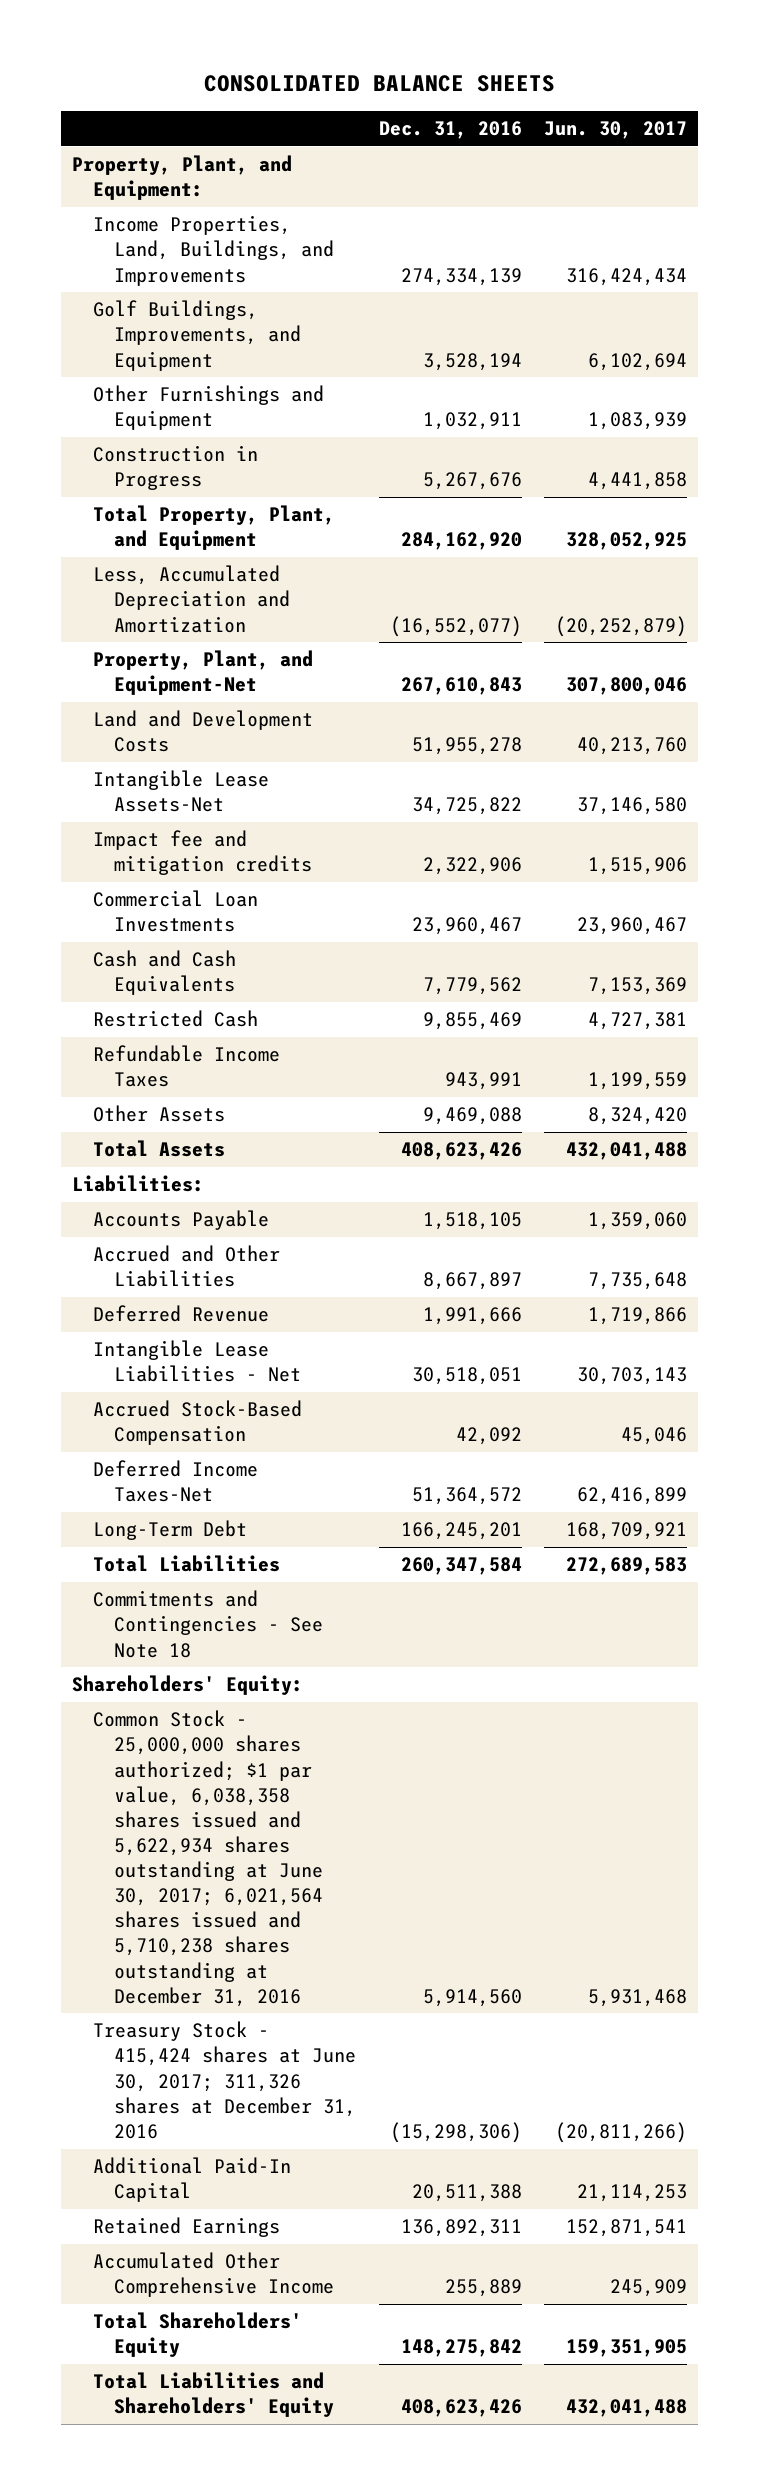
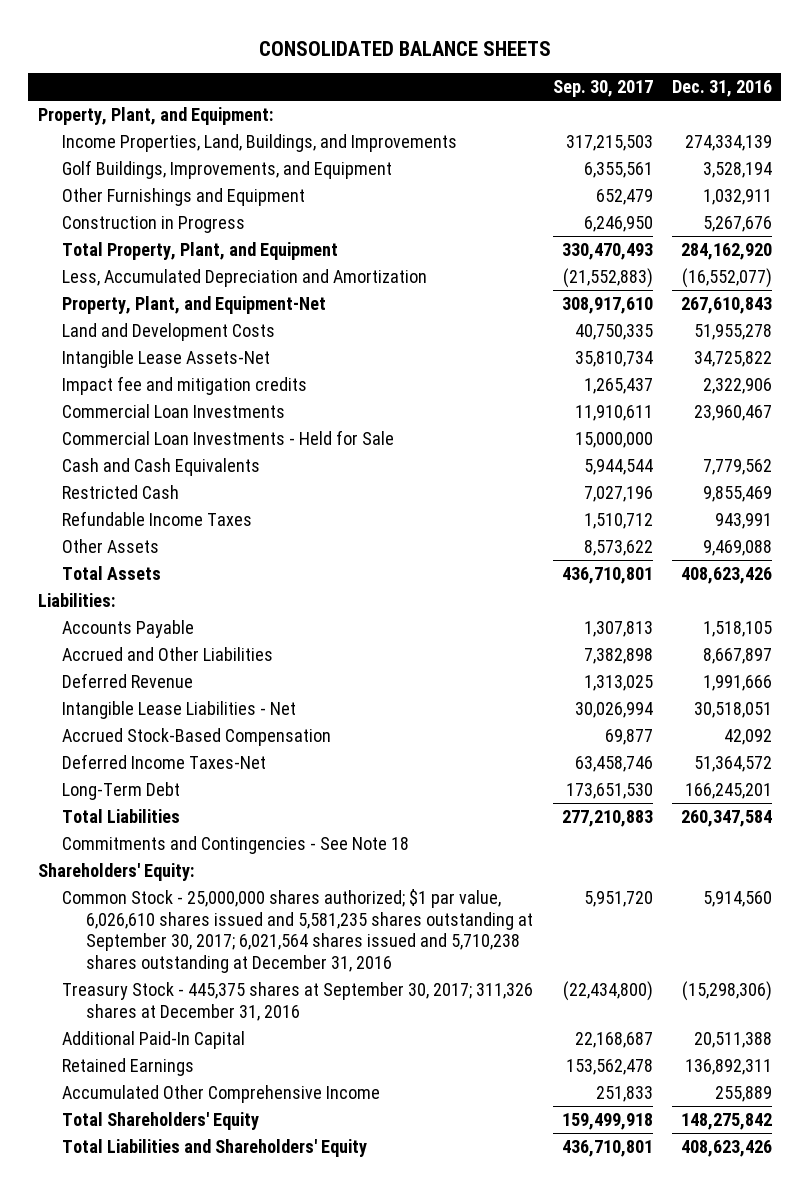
[543,121,687,140] Jun. 30, 2017 -> none
none -> [552,80,653,98] Sep. 30, 2017
none -> [62,429,395,445] Commercial Loan Investments - Held for Sale
[93,1710,324,2007] Common Stock - 25,000,000 shares authorized; $1 par value, 6,038,358 shares issued and 5,622,934 shares outstanding at June 30, 2017; 6,021,564 shares issued and 5,710,238 shares outstanding at December 31, 2016 -> [62,888,534,974] Common Stock - 25,000,000 shares authorized; $1 par value, 6,026,610 shares issued and 5,581,235 shares outstanding at September 30, 2017; 6,021,564 shares issued and 5,710,238 shares outstanding at December 31, 2016
[93,2021,357,2139] Treasury Stock - 415,424 shares at June 30, 2017; 311,326 shares at December 31, 2016 -> [62,981,534,1021] Treasury Stock - 445,375 shares at September 30, 2017; 311,326 shares at December 31, 2016

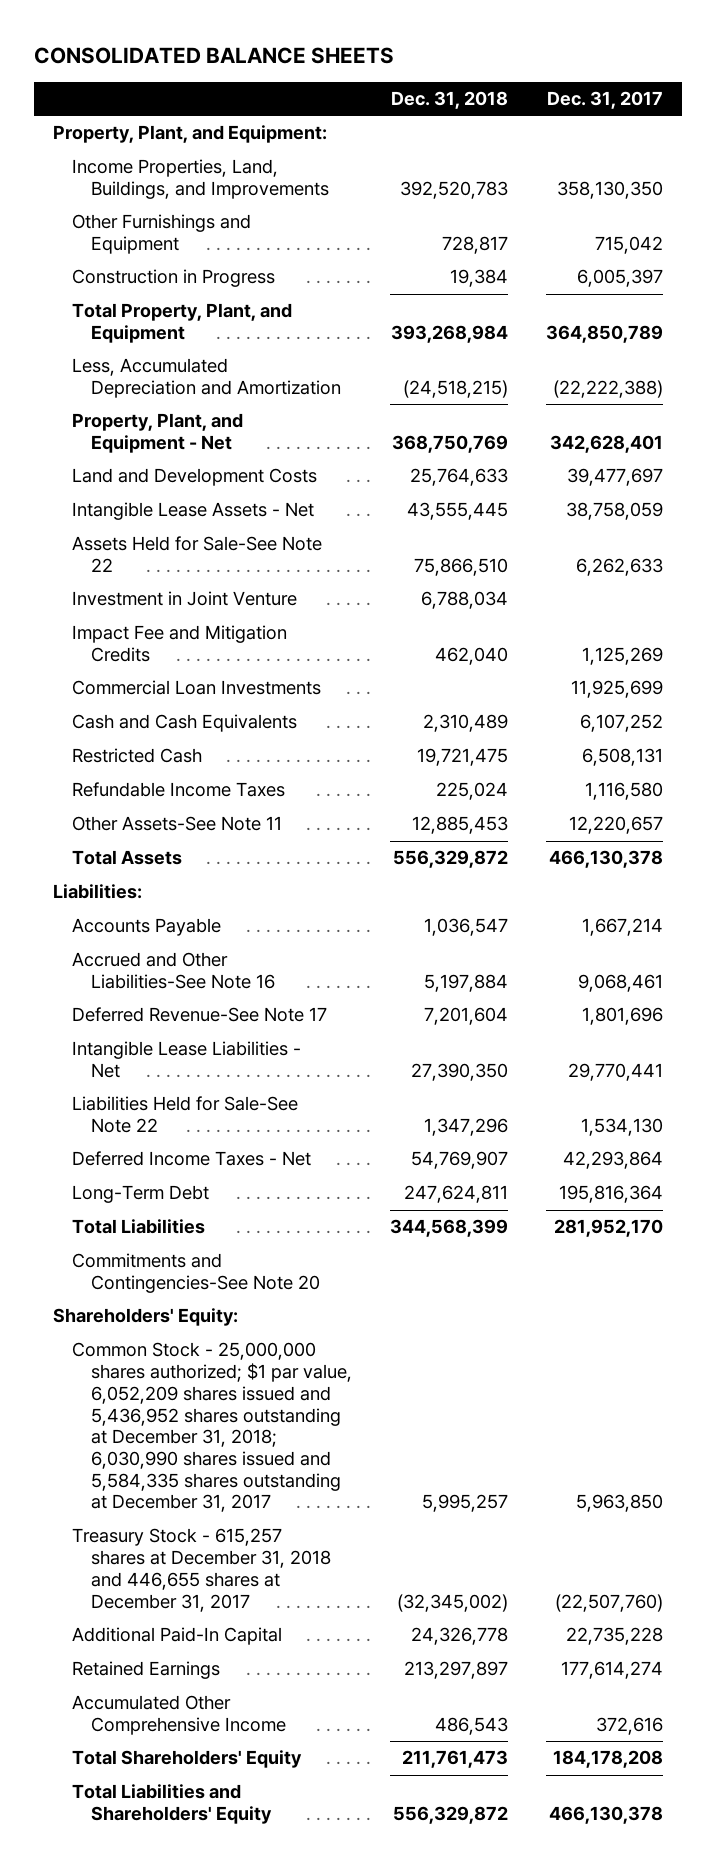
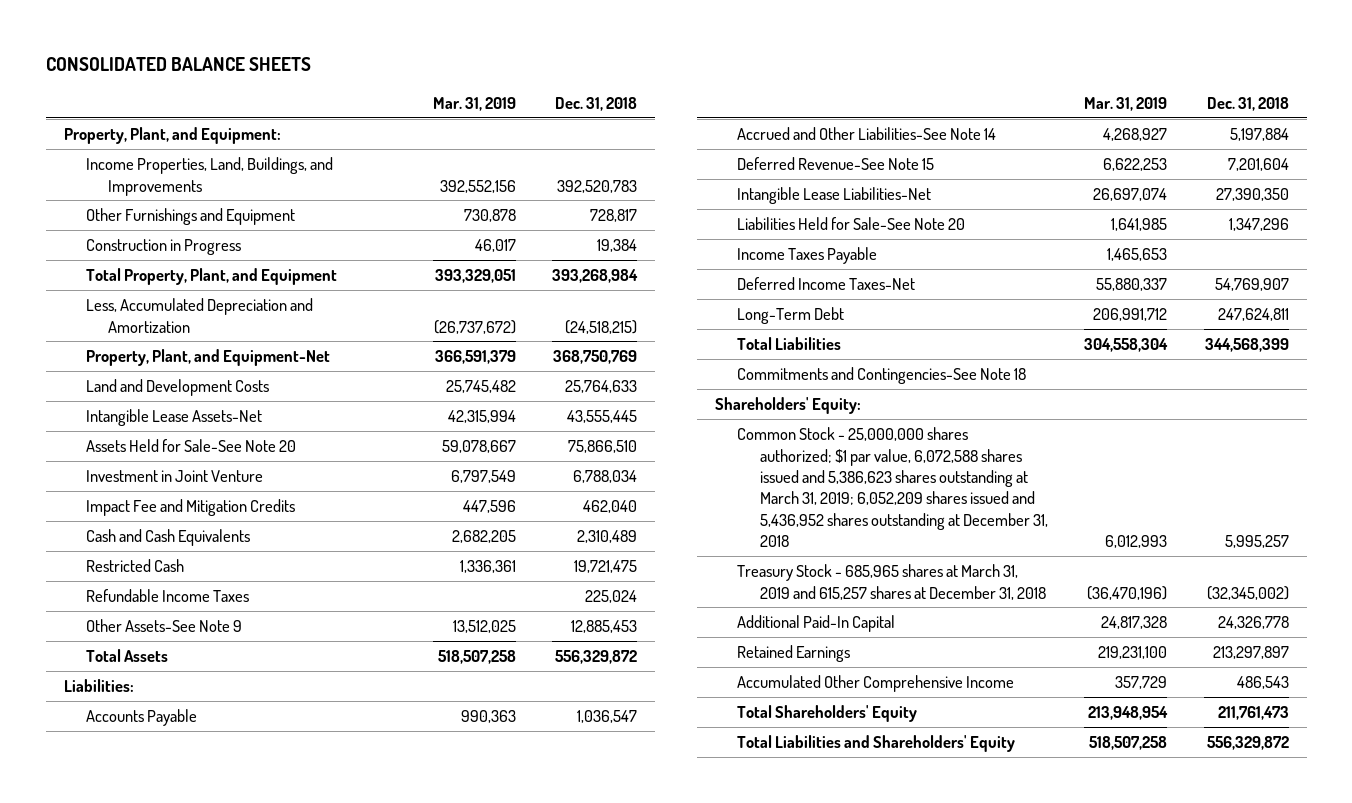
[547,91,664,110] Dec. 31, 2017 -> none
none -> [432,97,516,112] Mar. 31, 2019
[72,413,244,454] Property, Plant, and Equipment - Net -> [86,349,331,367] Property, Plant, and Equipment-Net
[72,502,315,521] Intangible Lease Assets - Net -> [86,409,263,427] Intangible Lease Assets-Net
[72,536,323,573] Assets Held for Sale-See Note 22 -> [86,439,297,453] Assets Held for Sale-See Note 20
[72,680,322,696] Commercial Loan Investments -> none
[72,816,283,832] Other Assets-See Note 11 -> [86,619,243,633] Other Assets-See Note 9
[72,952,276,990] Accrued and Other Liabilities-See Note 16 -> [737,127,997,141] Accrued and Other Liabilities-See Note 14
[72,1007,328,1023] Deferred Revenue-See Note 17 -> [737,157,935,171] Deferred Revenue-See Note 15
[72,1041,302,1079] Intangible Lease Liabilities - Net -> [737,187,932,205] Intangible Lease Liabilities-Net
[72,1096,299,1134] Liabilities Held for Sale-See Note 22 -> [737,217,966,231] Liabilities Held for Sale-See Note 20
none -> [737,247,878,265] Income Taxes Payable
[72,1151,312,1167] Deferred Income Taxes - Net -> [737,277,916,291] Deferred Income Taxes-Net
[72,1253,321,1294] Commitments and Contingencies-See Note 20 -> [737,367,1027,385] Commitments and Contingencies-See Note 18
[72,1342,353,1513] Common Stock - 25,000,000 shares authorized; $1 par value, 6,052,209 shares issued and 5,436,952 shares outstanding at December 31, 2018; 6,030,990 shares issued and 5,584,335 shares outstanding at December 31, 2017 -> [737,427,1048,548] Common Stock - 25,000,000 shares authorized; $1 par value, 6,072,588 shares issued and 5,386,623 shares outstanding at March 31, 2019; 6,052,209 shares issued and 5,436,952 shares outstanding at December 31, 2018
[72,1528,332,1612] Treasury Stock - 615,257 shares at December 31, 2018 and 446,655 shares at December 31, 2017 -> [737,564,1046,600] Treasury Stock - 685,965 shares at March 31, 2019 and 615,257 shares at December 31, 2018

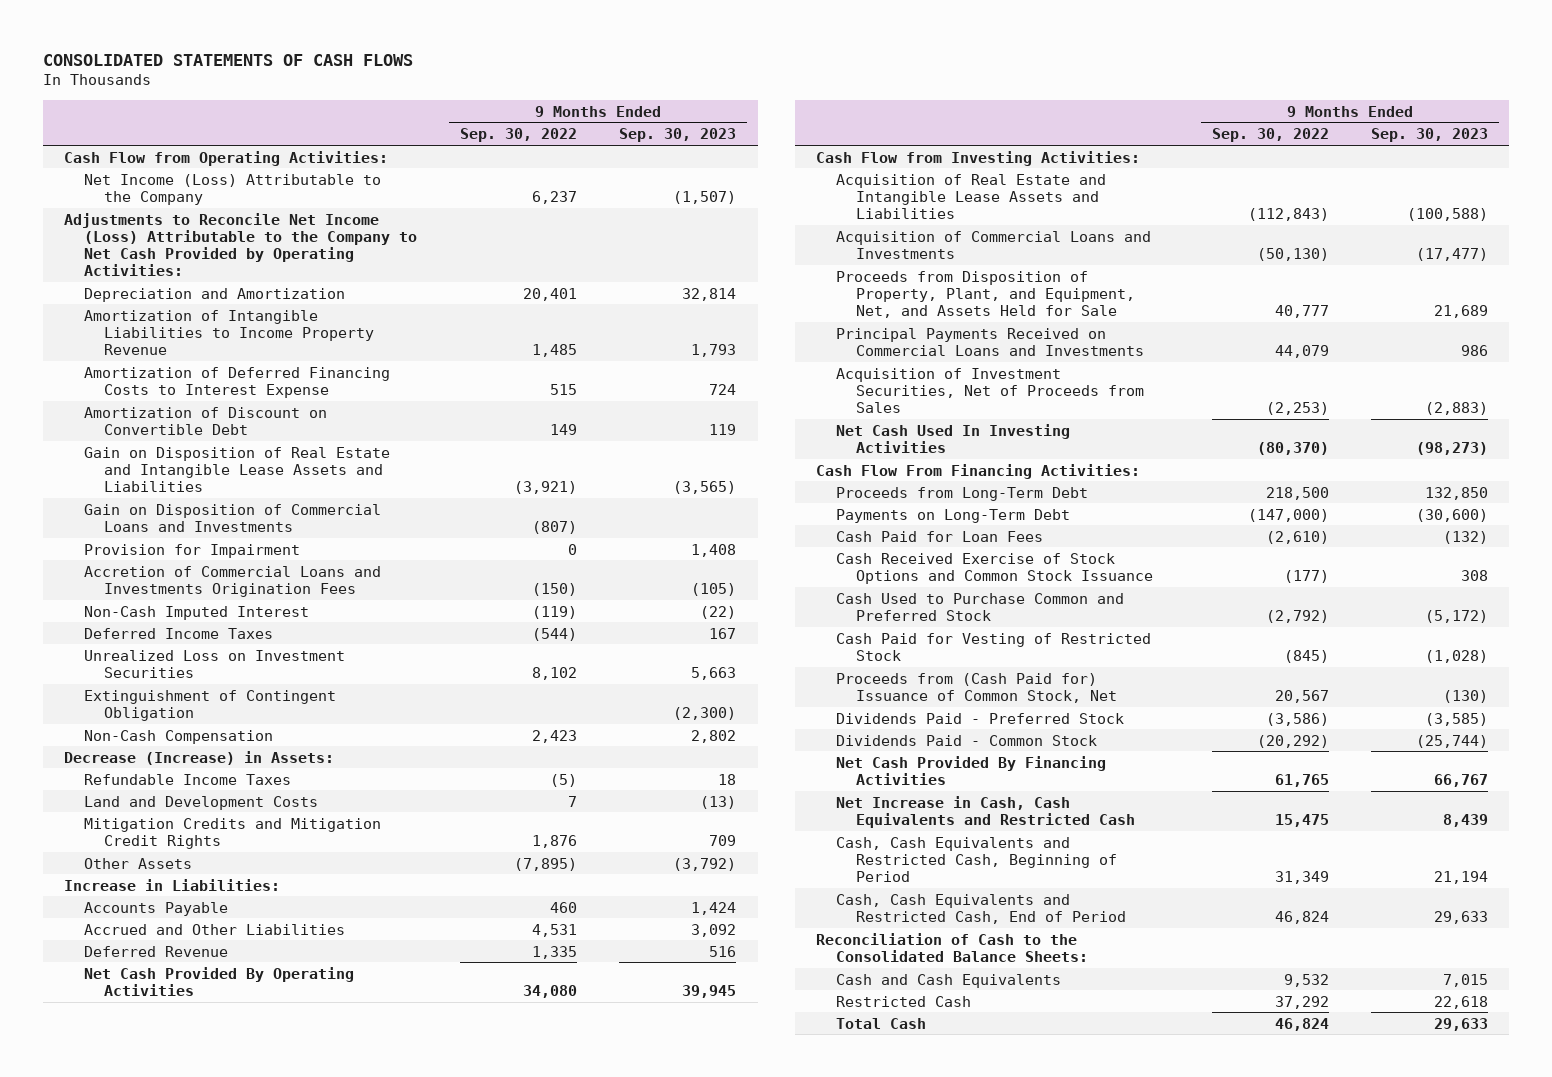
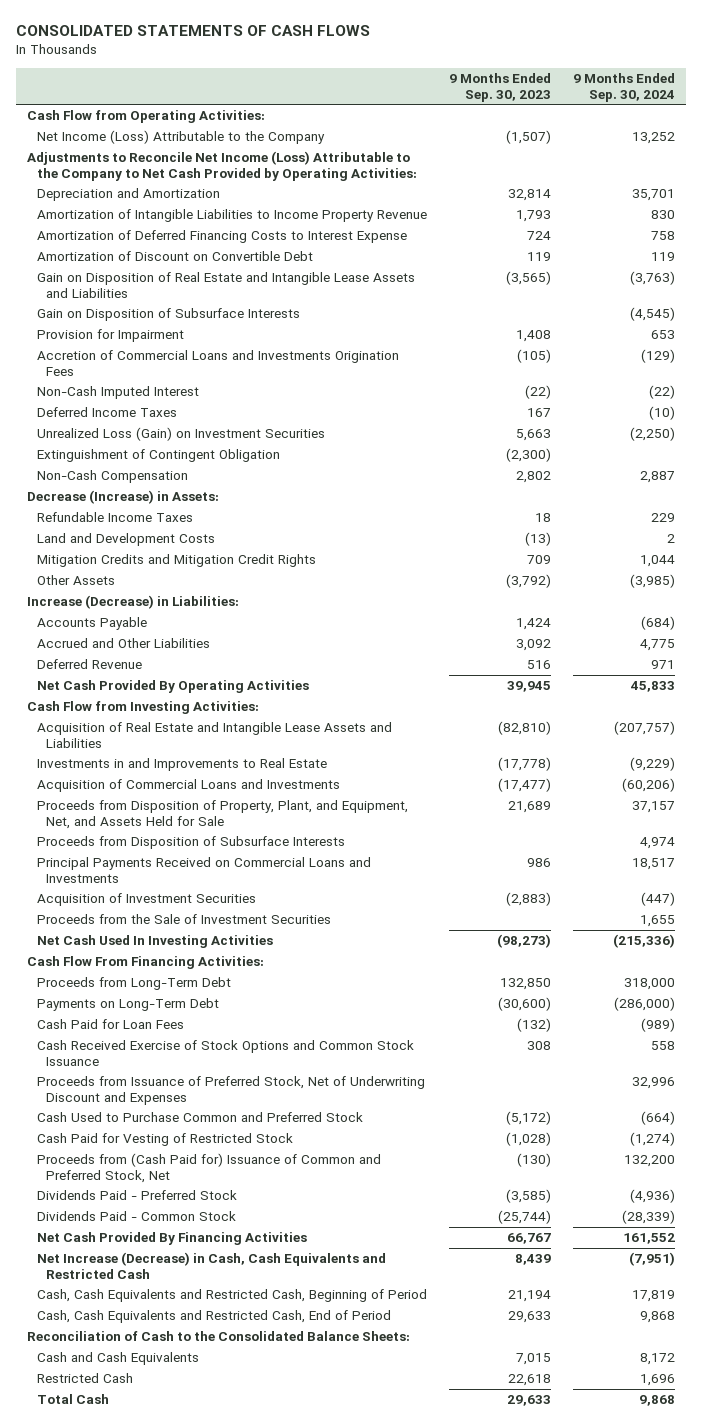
[459,128,577,143] Sep. 30, 2022 -> none
none -> [572,72,675,102] 9 Months Ended Sep. 30, 2024
[84,503,382,532] Gain on Disposition of Commercial Loans and Investments -> none
none -> [36,308,300,322] Gain on Disposition of Subsurface Interests
[84,649,346,678] Unrealized Loss on Investment Securities -> [36,427,325,442] Unrealized Loss (Gain) on Investment Securities
[64,878,281,891] Increase in Liabilities: -> [26,595,239,610] Increase (Decrease) in Liabilities:
[1407,208,1489,222] (100,588) -> [497,721,551,736] (82,810)
none -> [36,758,327,772] Investments in and Improvements to Real Estate
none -> [36,836,345,850] Proceeds from Disposition of Subsurface Interests
[835,367,1144,414] Acquisition of Investment Securities, Net of Proceeds from Sales -> [36,893,256,907] Acquisition of Investment Securities
none -> [36,914,331,925] Proceeds from the Sale of Investment Securities
none -> [36,1076,425,1105] Proceeds from Issuance of Preferred Stock, Net of Underwriting Discount and Expenses
[835,672,1117,703] Proceeds from (Cash Paid for) Issuance of Common Stock, Net -> [36,1153,381,1183] Proceeds from (Cash Paid for) Issuance of Common and Preferred Stock, Net
[835,795,1135,828] Net Increase in Cash, Cash Equivalents and Restricted Cash -> [36,1252,386,1279] Net Increase (Decrease) in Cash, Cash Equivalents and Restricted Cash

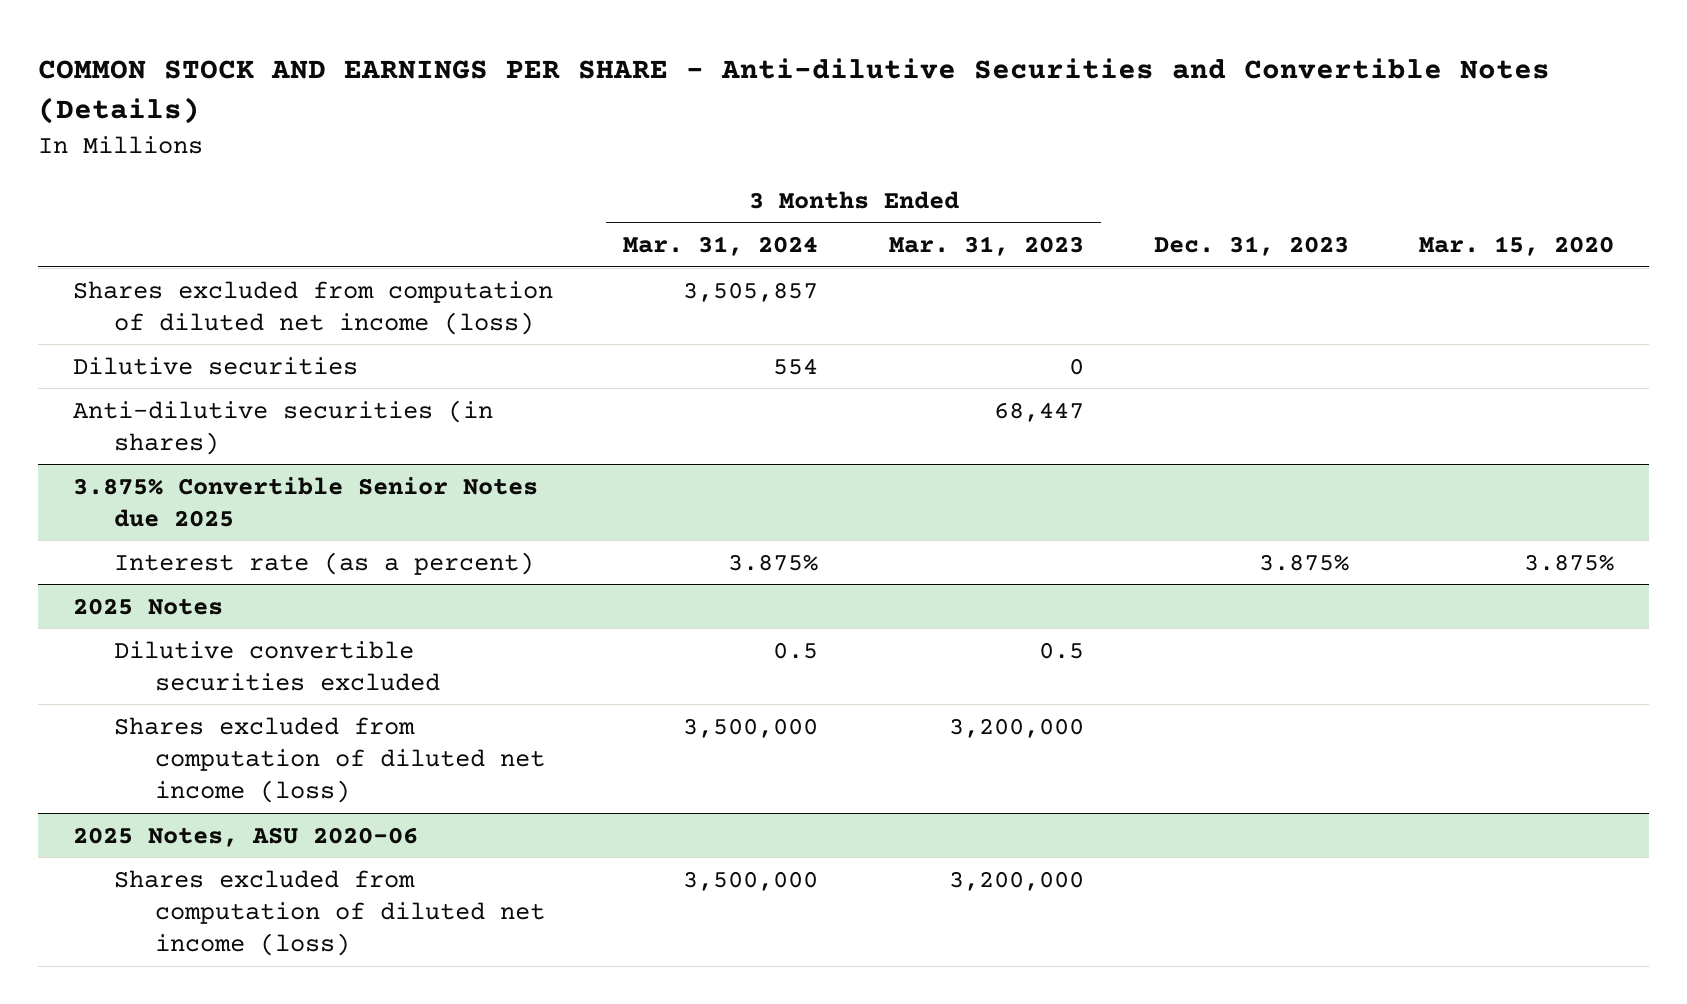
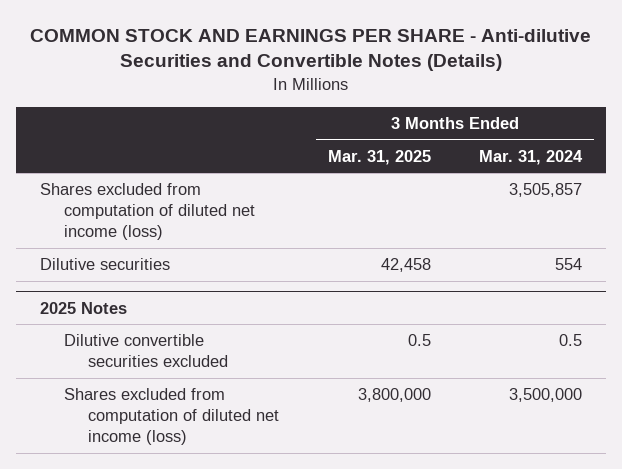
[888,236,1084,257] Mar. 31, 2023 -> none
[1153,236,1349,257] Dec. 31, 2023 -> none
[1419,236,1615,257] Mar. 15, 2020 -> none
none -> [327,149,431,165] Mar. 31, 2025
[73,399,494,455] Anti-dilutive securities (in shares) -> none
[73,476,539,527] 3.875% Convertible Senior Notes due 2025 -> none
[114,551,535,575] Interest rate (as a percent) -> none
[73,826,419,847] 2025 Notes, ASU 2020-06 -> none
[114,869,545,956] Shares excluded from computation of diluted net income (loss) -> none

